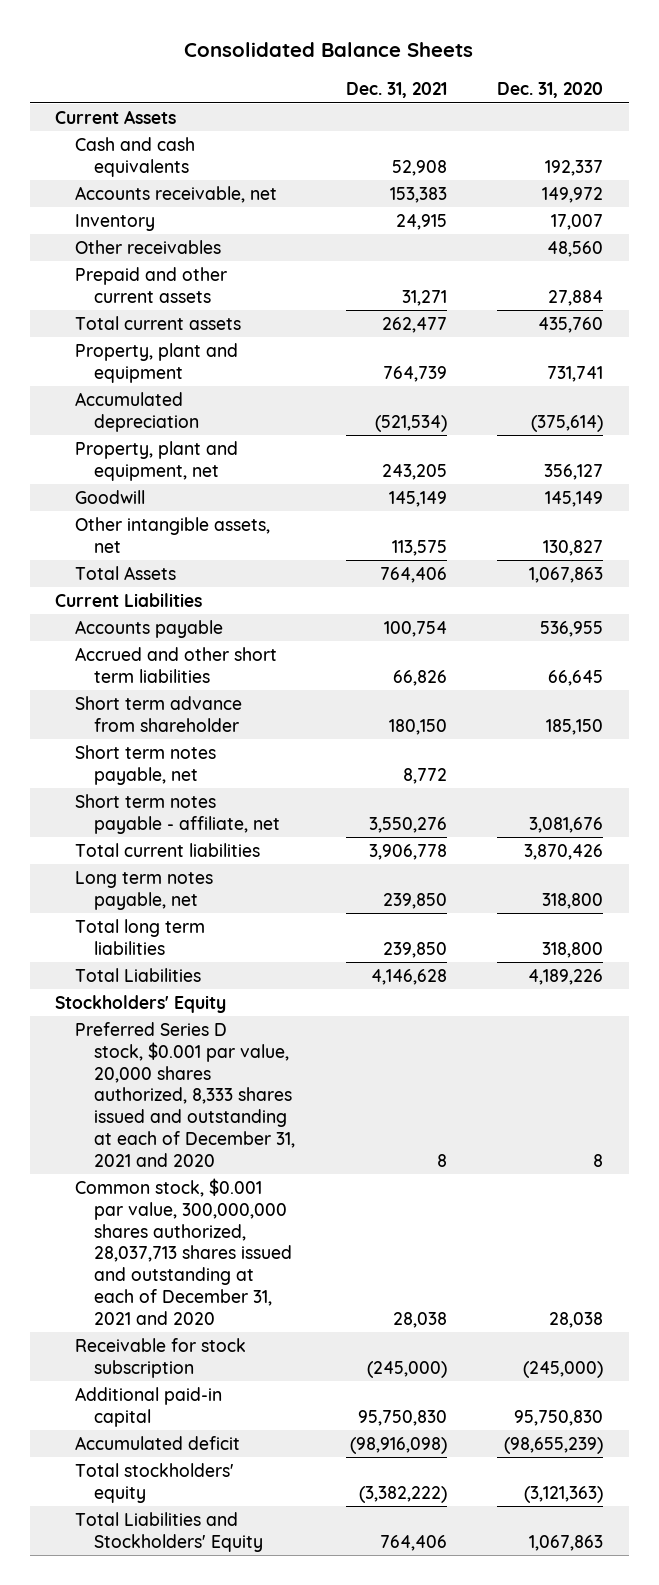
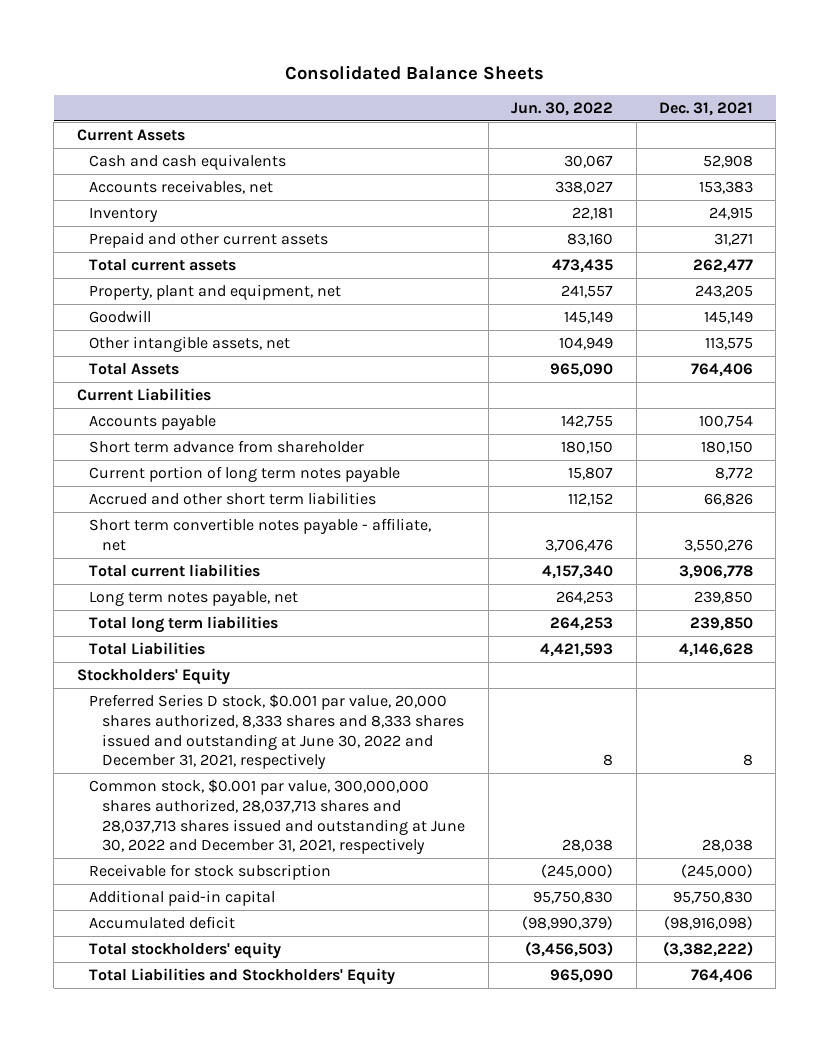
[497,82,604,99] Dec. 31, 2020 -> none
none -> [511,101,614,116] Jun. 30, 2022
[74,185,277,203] Accounts receivable, net -> [89,180,274,195] Accounts receivables, net
[74,239,221,254] Other receivables -> none
[74,342,238,383] Property, plant and equipment -> none
[74,391,200,432] Accumulated depreciation -> none
[74,744,216,785] Short term notes payable, net -> [89,466,401,483] Current portion of long term notes payable
[74,646,277,683] Accrued and other short term liabilities -> [89,492,377,506] Accrued and other short term liabilities
[74,793,281,834] Short term notes payable - affiliate, net -> [89,518,432,551] Short term convertible notes payable - affiliate, net
[74,1021,296,1167] Preferred Series D stock, $0.001 par value, 20,000 shares authorized, 8,333 shares issued and outstanding at each of December 31, 2021 and 2020 -> [89,694,465,770] Preferred Series D stock, $0.001 par value, 20,000 shares authorized, 8,333 shares and 8,333 shares issued and outstanding at June 30, 2022 and December 31, 2021, respectively
[74,1177,293,1325] Common stock, $0.001 par value, 300,000,000 shares authorized, 28,037,713 shares issued and outstanding at each of December 31, 2021 and 2020 -> [89,779,466,855] Common stock, $0.001 par value, 300,000,000 shares authorized, 28,037,713 shares and 28,037,713 shares issued and outstanding at June 30, 2022 and December 31, 2021, respectively

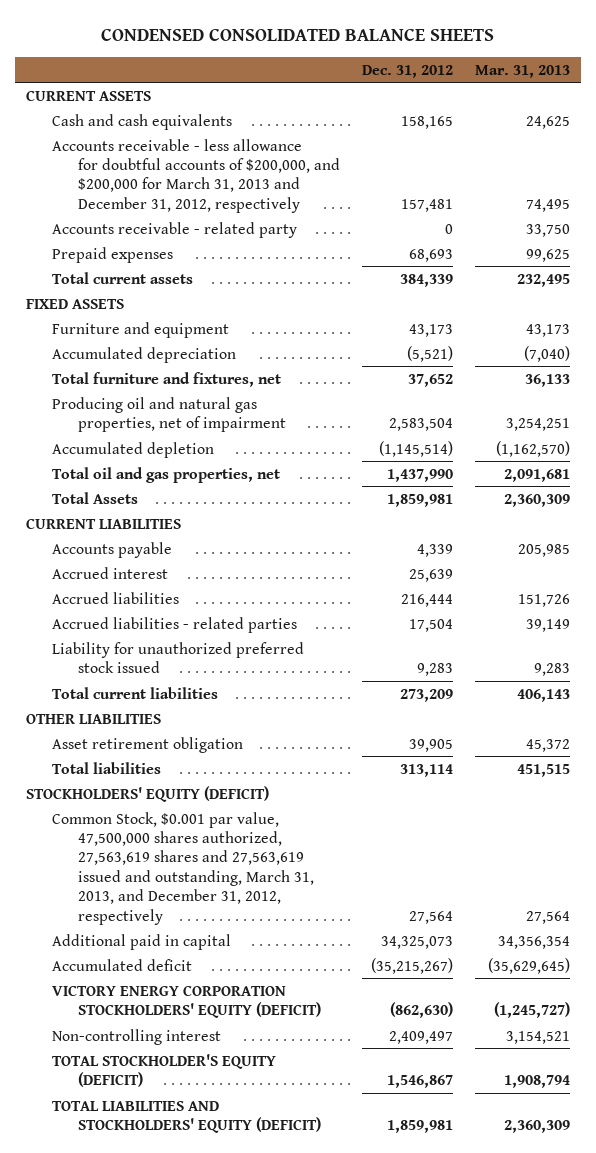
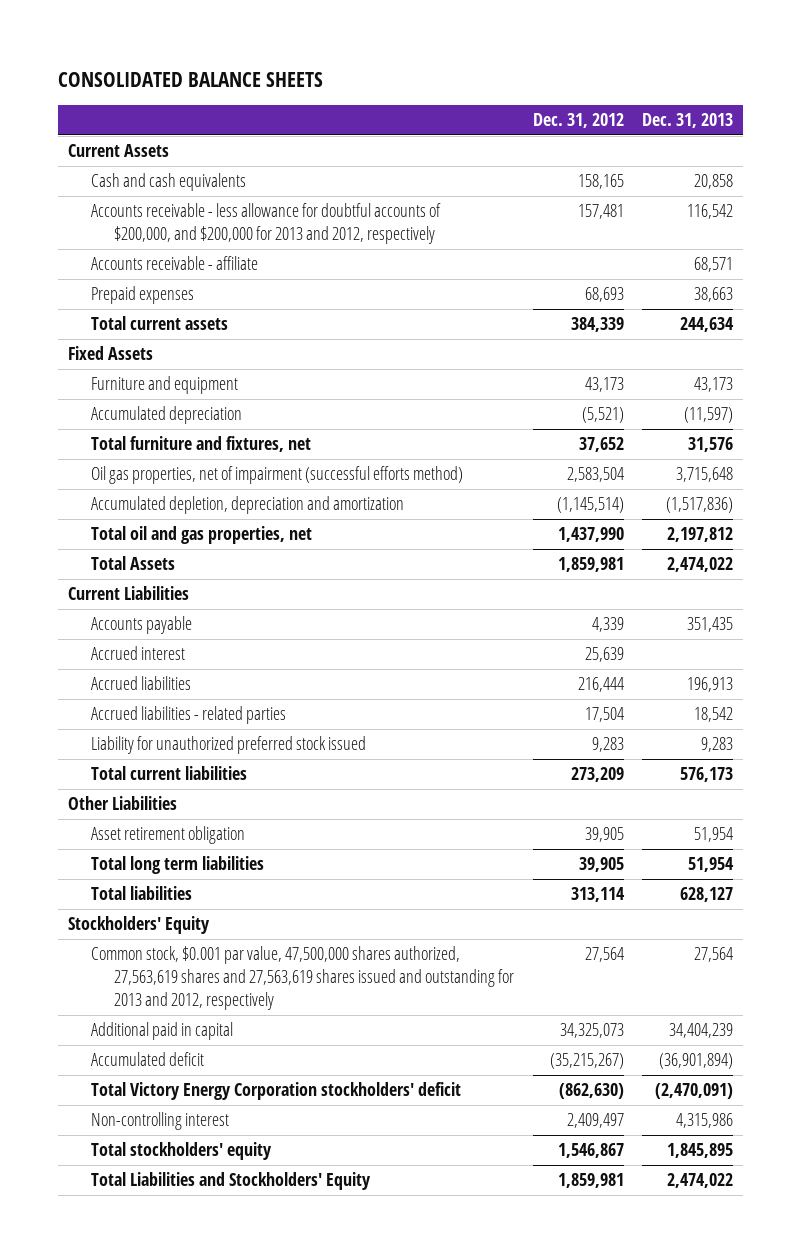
[101,27,495,41] CONDENSED CONSOLIDATED BALANCE SHEETS -> [58,71,324,87] CONSOLIDATED BALANCE SHEETS
[474,64,570,78] Mar. 31, 2013 -> none
none -> [642,113,734,129] Dec. 31, 2013
[26,89,152,101] CURRENT ASSETS -> [67,144,169,158] Current Assets
[52,221,298,238] Accounts receivable - related party -> none
[52,138,341,213] Accounts receivable - less allowance for doubtful accounts of $200,000, and $200,000 for March 31, 2013 and December 31, 2012, respectively -> [90,203,441,245] Accounts receivable - less allowance for doubtful accounts of $200,000, and $200,000 for 2013 and 2012, respectively
none -> [90,256,258,271] Accounts receivable - affiliate
[26,298,125,309] FIXED ASSETS -> [67,346,153,361] Fixed Assets
[52,396,287,433] Producing oil and natural gas properties, net of impairment -> [90,466,463,485] Oil gas properties, net of impairment (successful efforts method)
[52,441,215,458] Accumulated depletion -> [90,496,404,515] Accumulated depletion, depreciation and amortization
[26,517,182,529] CURRENT LIABILITIES -> [67,586,189,601] Current Liabilities
[26,713,162,724] OTHER LIABILITIES -> [67,796,177,811] Other Liabilities
none -> [90,856,264,875] Total long term liabilities
[26,785,270,802] STOCKHOLDERS' EQUITY (DEFICIT) -> [67,916,210,935] Stockholders' Equity
[52,811,315,925] Common Stock, $0.001 par value, 47,500,000 shares authorized, 27,563,619 shares and 27,563,619 issued and outstanding, March 31, 2013, and December 31, 2012, respectively -> [90,946,514,1011] Common stock, $0.001 par value, 47,500,000 shares authorized, 27,563,619 shares and 27,563,619 shares issued and outstanding for 2013 and 2012, respectively
[52,984,322,1019] VICTORY ENERGY CORPORATION STOCKHOLDERS' EQUITY (DEFICIT) -> [90,1082,461,1101] Total Victory Energy Corporation stockholders' deficit
[52,1053,277,1088] TOTAL STOCKHOLDER'S EQUITY (DEFICIT) -> [90,1142,272,1161] Total stockholders' equity
[52,1100,322,1134] TOTAL LIABILITIES AND STOCKHOLDERS' EQUITY (DEFICIT) -> [90,1172,371,1191] Total Liabilities and Stockholders' Equity

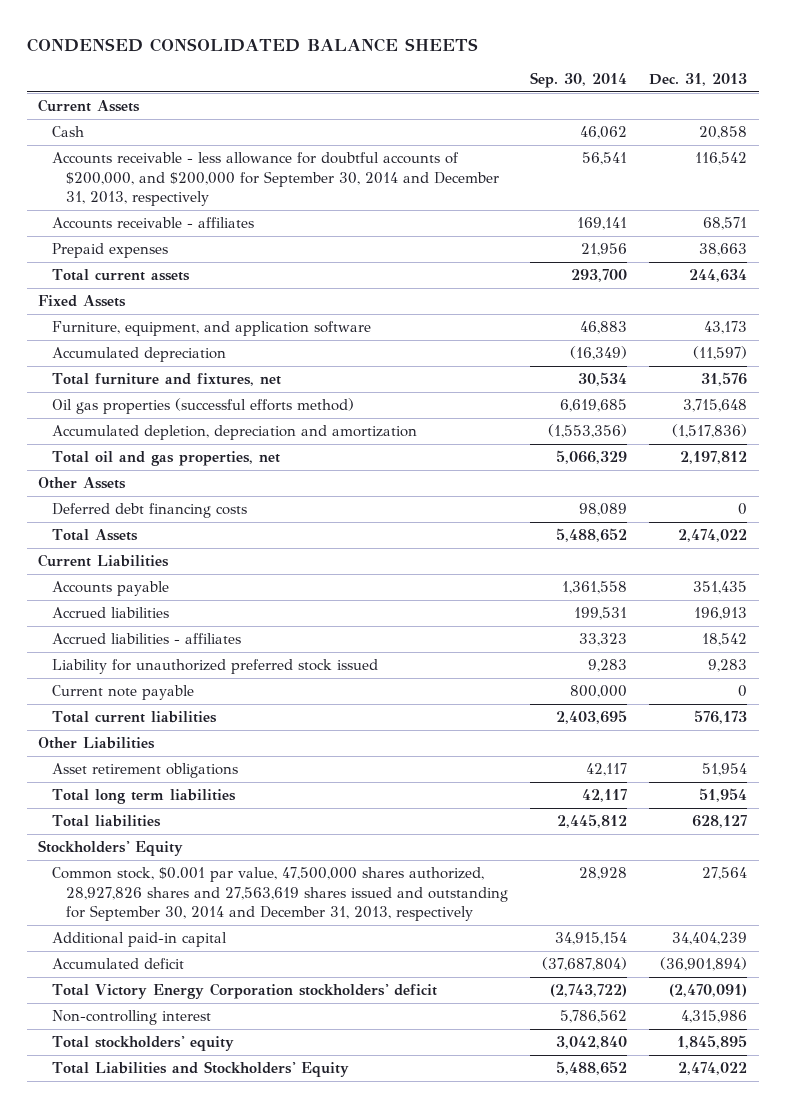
[58,71,324,87] CONSOLIDATED BALANCE SHEETS -> [27,37,479,52] CONDENSED CONSOLIDATED BALANCE SHEETS
[532,113,624,129] Dec. 31, 2012 -> none
none -> [529,71,627,88] Sep. 30, 2014
[90,173,246,192] Cash and cash equivalents -> [51,126,84,138] Cash
[90,203,441,245] Accounts receivable - less allowance for doubtful accounts of $200,000, and $200,000 for 2013 and 2012, respectively -> [51,152,499,207] Accounts receivable - less allowance for doubtful accounts of $200,000, and $200,000 for September 30, 2014 and December 31, 2013, respectively
[90,256,258,271] Accounts receivable - affiliate -> [51,217,254,230] Accounts receivable - affiliates
[90,376,238,395] Furniture and equipment -> [51,321,371,337] Furniture, equipment, and application software
[90,466,463,485] Oil gas properties, net of impairment (successful efforts method) -> [51,398,354,415] Oil gas properties (successful efforts method)
none -> [38,477,127,490] Other Assets
none -> [51,503,247,519] Deferred debt financing costs
[90,646,185,661] Accrued interest -> none
[90,706,286,725] Accrued liabilities - related parties -> [51,633,241,645] Accrued liabilities - affiliates
none -> [51,685,194,701] Current note payable
[90,826,245,845] Asset retirement obligation -> [51,763,238,779] Asset retirement obligations
[90,946,514,1011] Common stock, $0.001 par value, 47,500,000 shares authorized, 27,563,619 shares and 27,563,619 shares issued and outstanding for 2013 and 2012, respectively -> [51,867,508,922] Common stock, $0.001 par value, 47,500,000 shares authorized, 28,927,826 shares and 27,563,619 shares issued and outstanding for September 30, 2014 and December 31, 2013, respectively
[90,1022,233,1041] Additional paid in capital -> [51,932,227,948] Additional paid-in capital

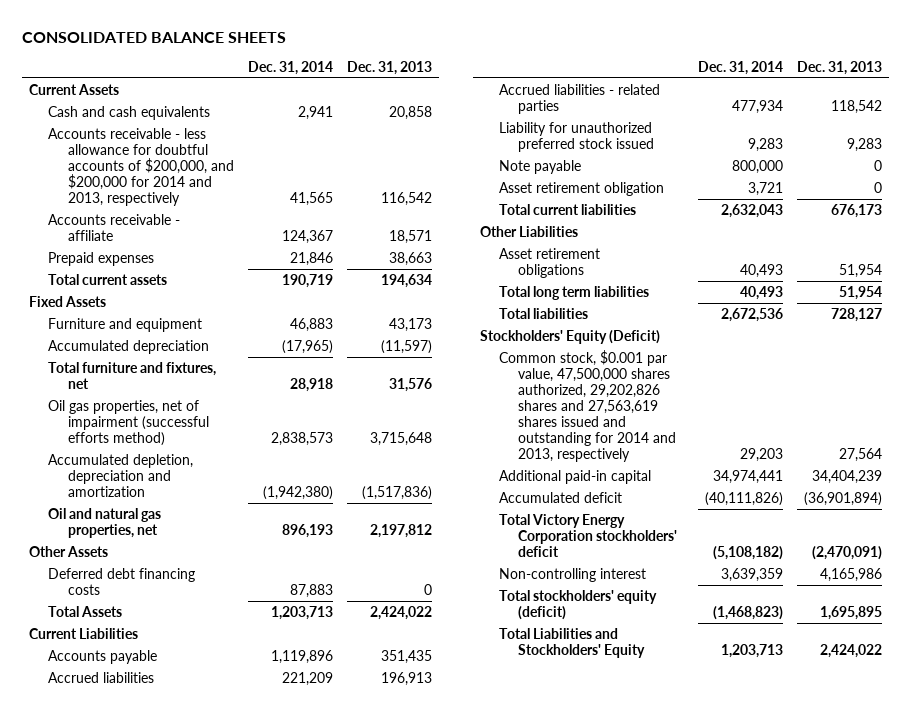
[27,37,479,52] CONDENSED CONSOLIDATED BALANCE SHEETS -> [22,31,287,43] CONSOLIDATED BALANCE SHEETS
[529,71,627,88] Sep. 30, 2014 -> none
none -> [247,60,333,75] Dec. 31, 2014
[51,126,84,138] Cash -> [48,105,211,120] Cash and cash equivalents
[51,152,499,207] Accounts receivable - less allowance for doubtful accounts of $200,000, and $200,000 for September 30, 2014 and December 31, 2013, respectively -> [48,127,234,207] Accounts receivable - less allowance for doubtful accounts of $200,000, and $200,000 for 2014 and 2013, respectively
[51,217,254,230] Accounts receivable - affiliates -> [48,213,181,241] Accounts receivable - affiliate
[703,217,748,231] 68,571 -> [389,229,433,244] 18,571
[689,269,748,283] 244,634 -> [381,273,433,288] 194,634
[51,321,371,337] Furniture, equipment, and application software -> [48,317,203,332] Furniture and equipment
[51,398,354,415] Oil gas properties (successful efforts method) -> [48,399,209,446] Oil gas properties, net of impairment (successful efforts method)
[51,451,280,467] Total oil and gas properties, net -> [48,507,162,538] Oil and natural gas properties, net
[678,529,748,543] 2,474,022 -> [370,605,433,620] 2,424,022
[51,633,241,645] Accrued liabilities - affiliates -> [498,83,660,114] Accrued liabilities - related parties
[702,633,748,647] 18,542 -> [831,99,883,114] 118,542
[51,685,194,701] Current note payable -> [498,159,581,174] Note payable
none -> [498,181,664,196] Asset retirement obligation
[694,710,748,725] 576,173 -> [831,203,883,218] 676,173
[692,815,748,829] 628,127 -> [831,307,883,322] 728,127
[38,840,184,857] Stockholders' Equity -> [479,329,660,344] Stockholders' Equity (Deficit)
[51,867,508,922] Common stock, $0.001 par value, 47,500,000 shares authorized, 28,927,826 shares and 27,563,619 shares issued and outstanding for September 30, 2014 and December 31, 2013, respectively -> [498,349,676,463] Common stock, $0.001 par value, 47,500,000 shares authorized, 29,202,826 shares and 27,563,619 shares issued and outstanding for 2014 and 2013, respectively
[681,1010,748,1024] 4,315,986 -> [820,567,883,582] 4,165,986
[51,1036,234,1052] Total stockholders' equity -> [498,589,657,620] Total stockholders' equity (deficit)
[677,1035,748,1050] 1,845,895 -> [820,605,883,620] 1,695,895
[678,1062,748,1076] 2,474,022 -> [820,643,883,658] 2,424,022

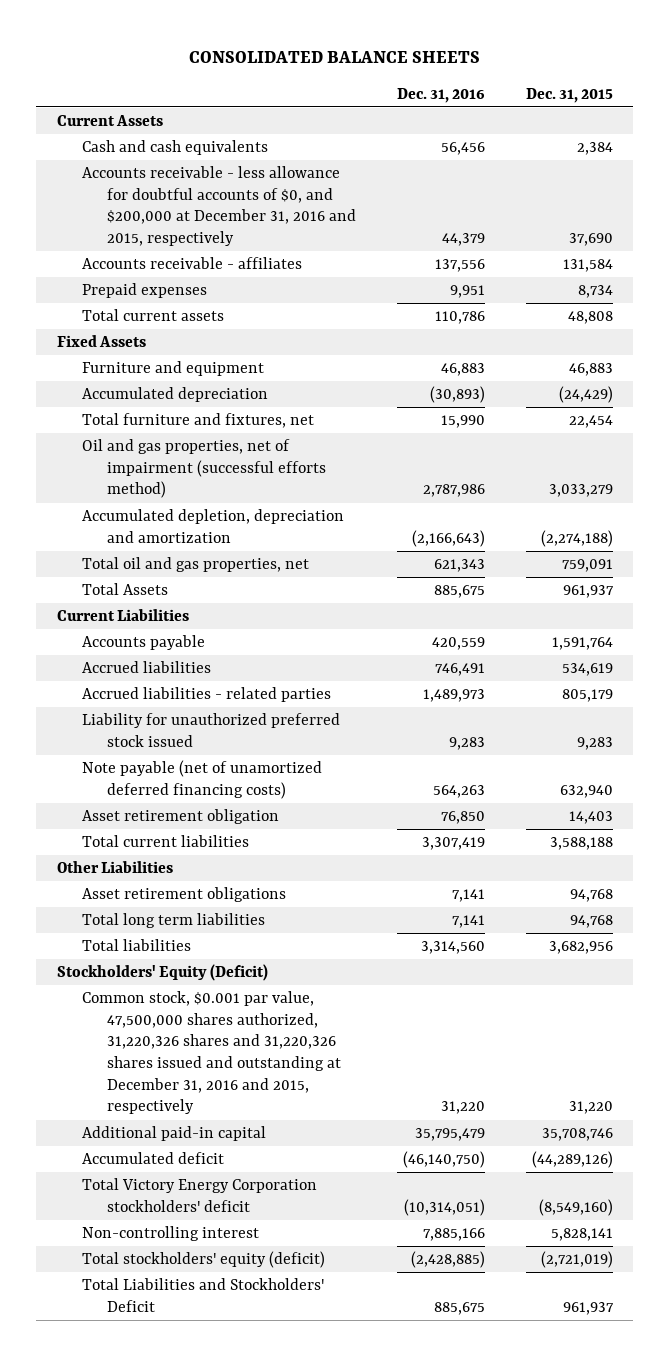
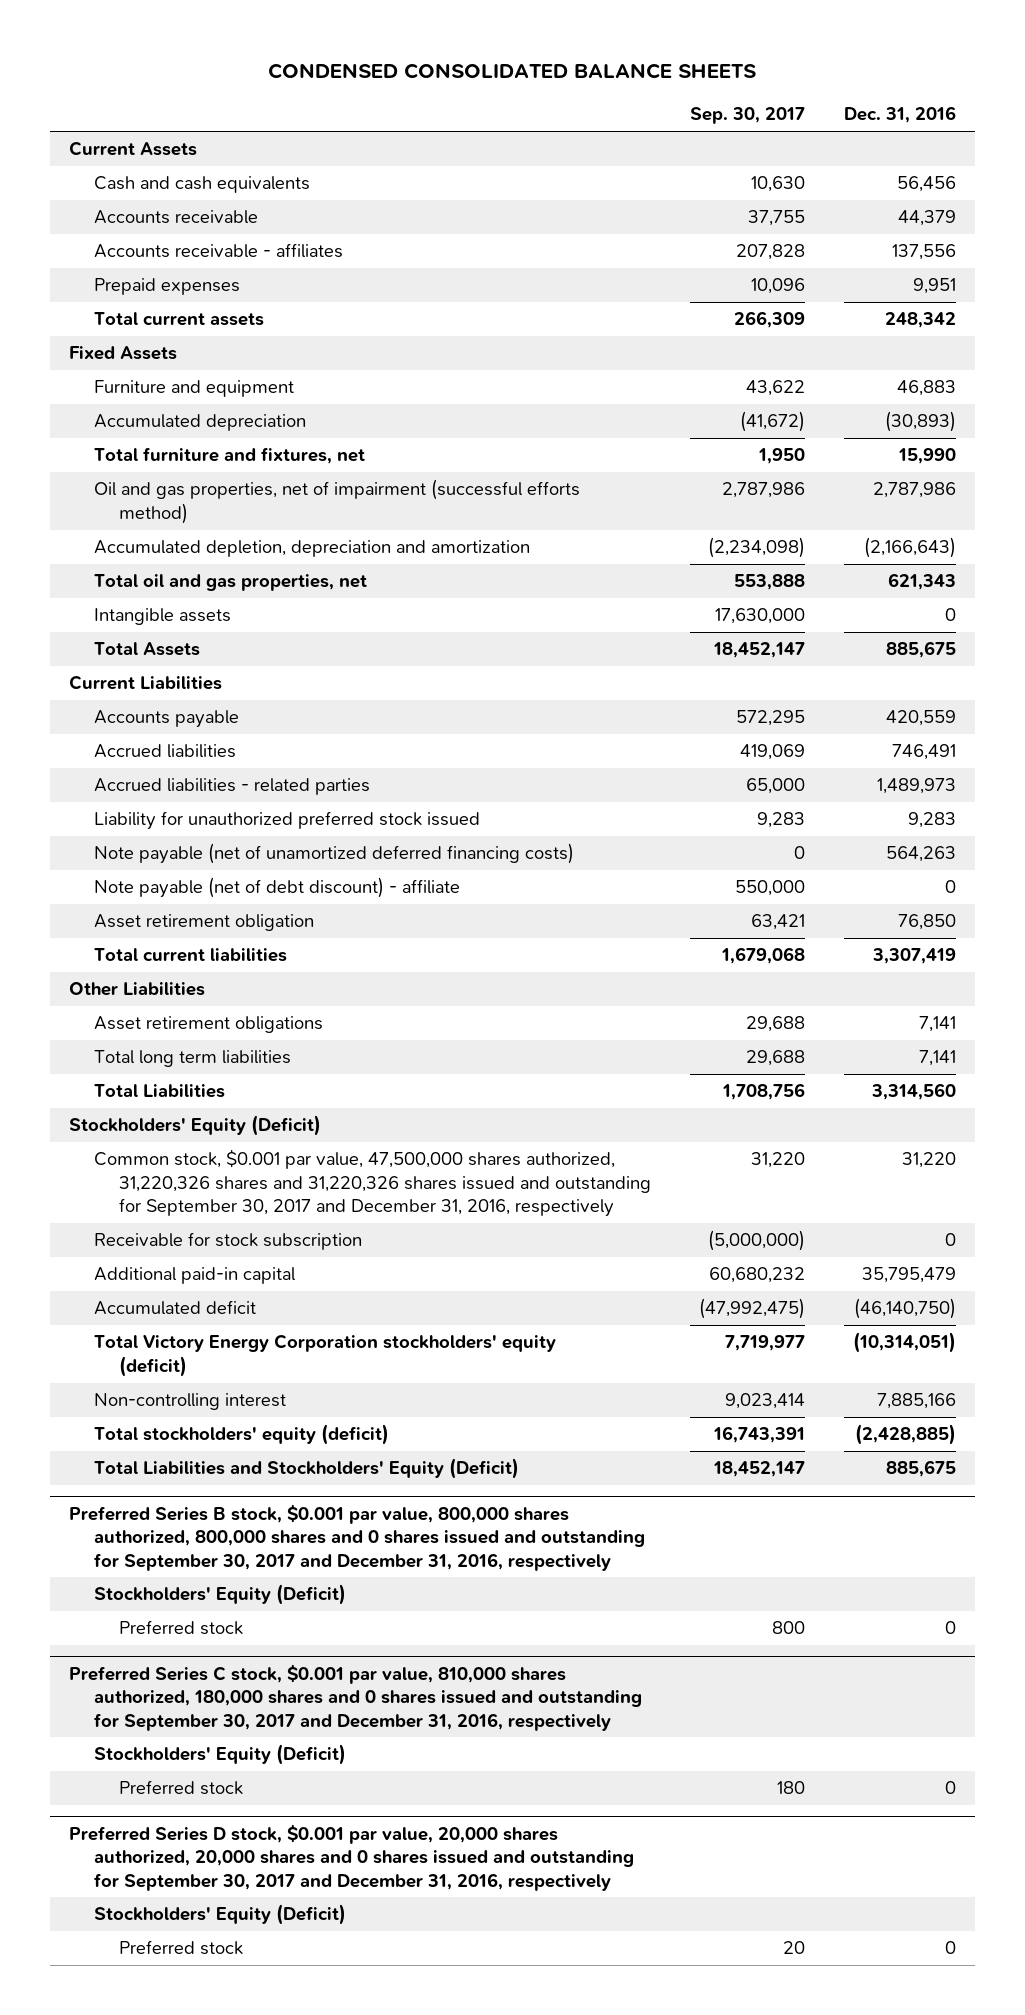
[188,51,480,64] CONSOLIDATED BALANCE SHEETS -> [268,63,757,80] CONDENSED CONSOLIDATED BALANCE SHEETS
[525,87,613,103] Dec. 31, 2015 -> none
none -> [689,107,805,125] Sep. 30, 2017
[81,166,357,247] Accounts receivable - less allowance for doubtful accounts of $0, and $200,000 at December 31, 2016 and 2015, respectively -> [94,210,259,225] Accounts receivable
[434,311,485,325] 110,786 -> [884,312,956,329] 248,342
none -> [94,608,232,626] Intangible assets
none -> [94,877,461,899] Note payable (net of debt discount) - affiliate
[81,939,191,952] Total liabilities -> [94,1084,226,1099] Total Liabilities
[81,991,342,1115] Common stock, $0.001 par value, 47,500,000 shares authorized, 31,220,326 shares and 31,220,326 shares issued and outstanding at December 31, 2016 and 2015, respectively -> [94,1149,652,1217] Common stock, $0.001 par value, 47,500,000 shares authorized, 31,220,326 shares and 31,220,326 shares issued and outstanding for September 30, 2017 and December 31, 2016, respectively
none -> [94,1232,363,1251] Receivable for stock subscription
[81,1178,317,1212] Total Victory Energy Corporation stockholders' deficit -> [94,1334,557,1377] Total Victory Energy Corporation stockholders' equity (deficit)
[81,1278,324,1312] Total Liabilities and Stockholders' Deficit -> [94,1458,520,1480] Total Liabilities and Stockholders' Equity (Deficit)
none -> [69,1504,646,1571] Preferred Series B stock, $0.001 par value, 800,000 shares authorized, 800,000 shares and 0 shares issued and outstanding for September 30, 2017 and December 31, 2016, respectively
none -> [94,1584,347,1606] Stockholders' Equity (Deficit)
none -> [119,1620,244,1636] Preferred stock
none -> [69,1664,643,1731] Preferred Series C stock, $0.001 par value, 810,000 shares authorized, 180,000 shares and 0 shares issued and outstanding for September 30, 2017 and December 31, 2016, respectively
none -> [94,1744,347,1766] Stockholders' Equity (Deficit)
none -> [119,1780,244,1796] Preferred stock
none -> [69,1824,635,1891] Preferred Series D stock, $0.001 par value, 20,000 shares authorized, 20,000 shares and 0 shares issued and outstanding for September 30, 2017 and December 31, 2016, respectively
none -> [94,1904,347,1926] Stockholders' Equity (Deficit)
none -> [119,1940,244,1956] Preferred stock

